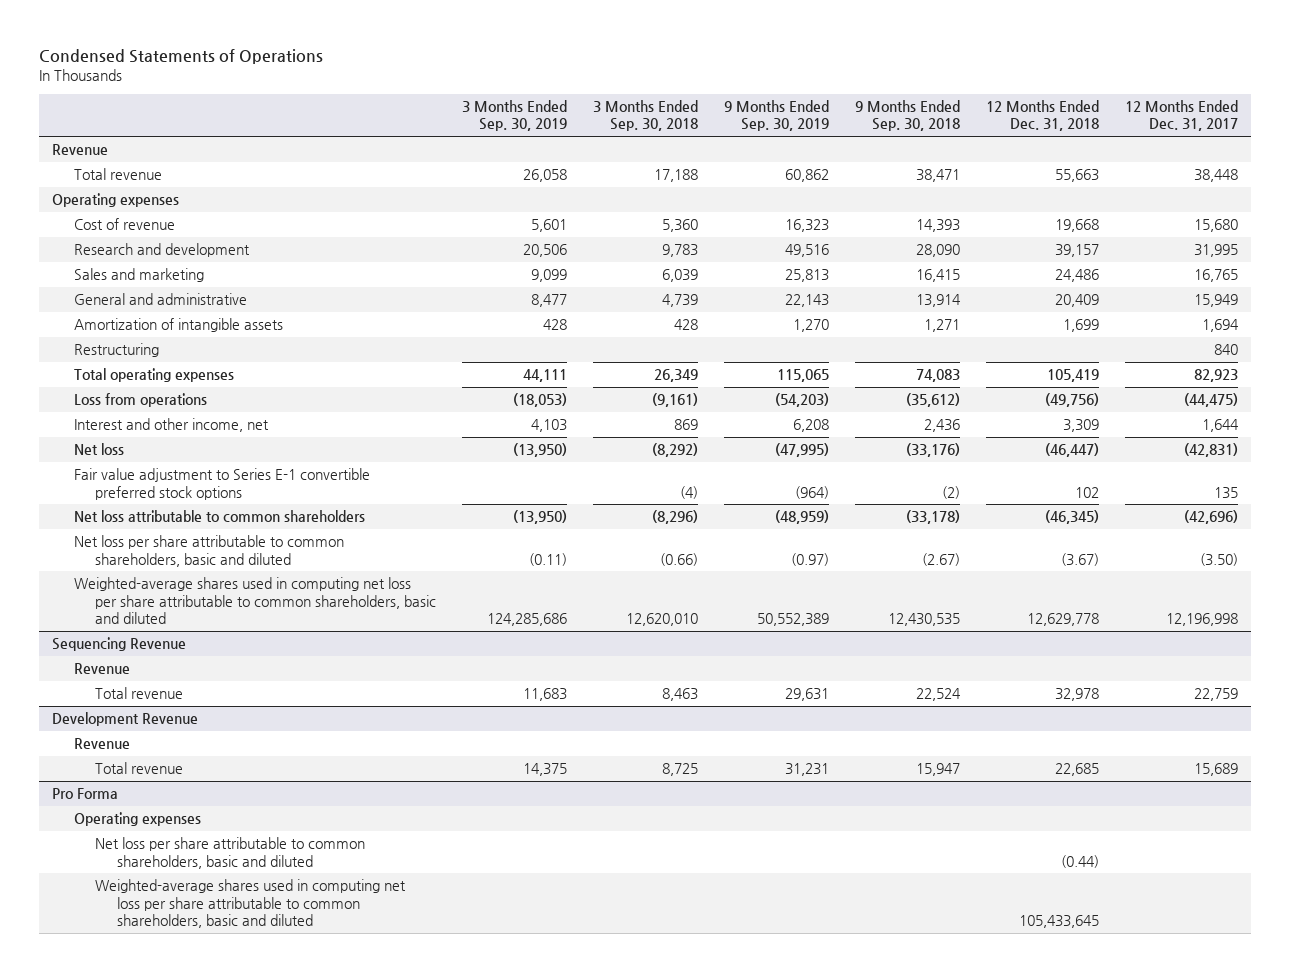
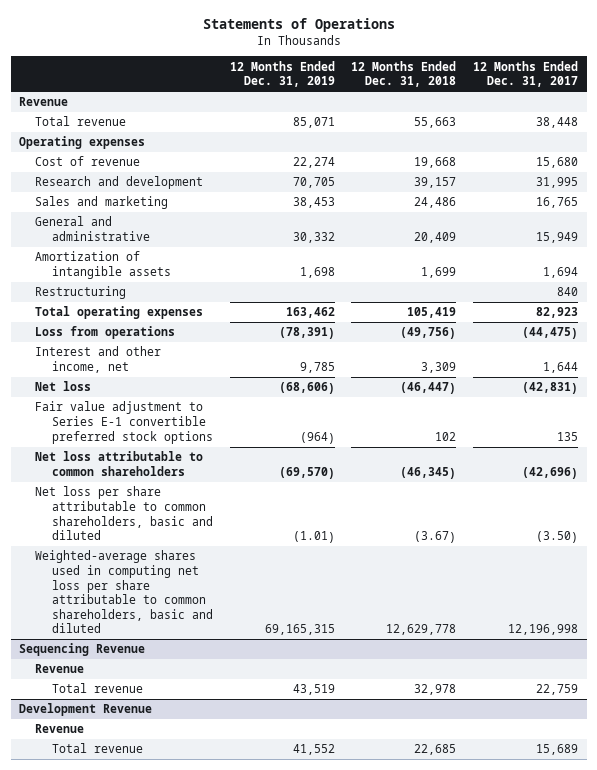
[39,48,324,64] Condensed Statements of Operations -> [202,17,395,32] Statements of Operations
[462,100,568,132] 3 Months Ended Sep. 30, 2019 -> none
[593,100,699,132] 3 Months Ended Sep. 30, 2018 -> none
[724,100,830,132] 9 Months Ended Sep. 30, 2019 -> none
[855,100,961,132] 9 Months Ended Sep. 30, 2018 -> none
none -> [229,60,335,88] 12 Months Ended Dec. 31, 2019
[51,788,118,800] Pro Forma -> none
[73,812,201,827] Operating expenses -> none
[95,837,366,869] Net loss per share attributable to common shareholders, basic and diluted -> none
[95,879,407,928] Weighted-average shares used in computing net loss per share attributable to common shareholders, basic and diluted -> none

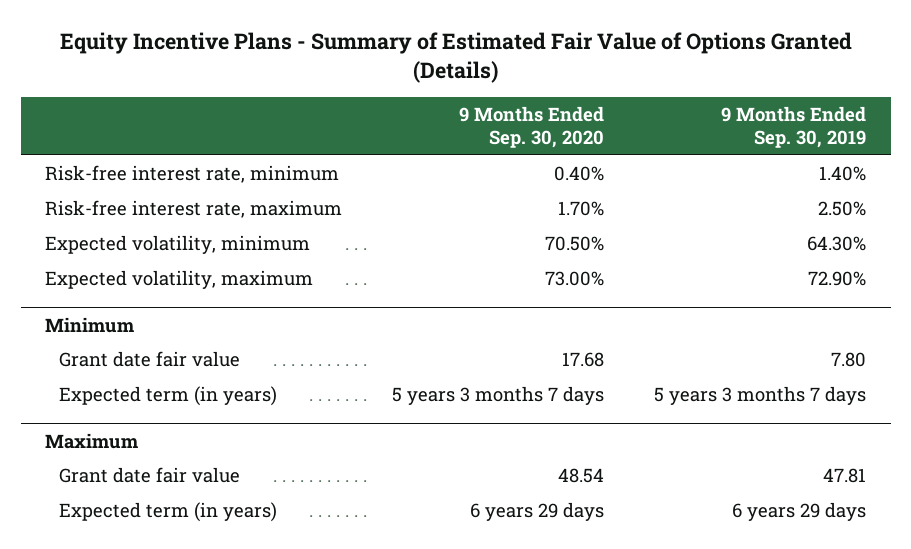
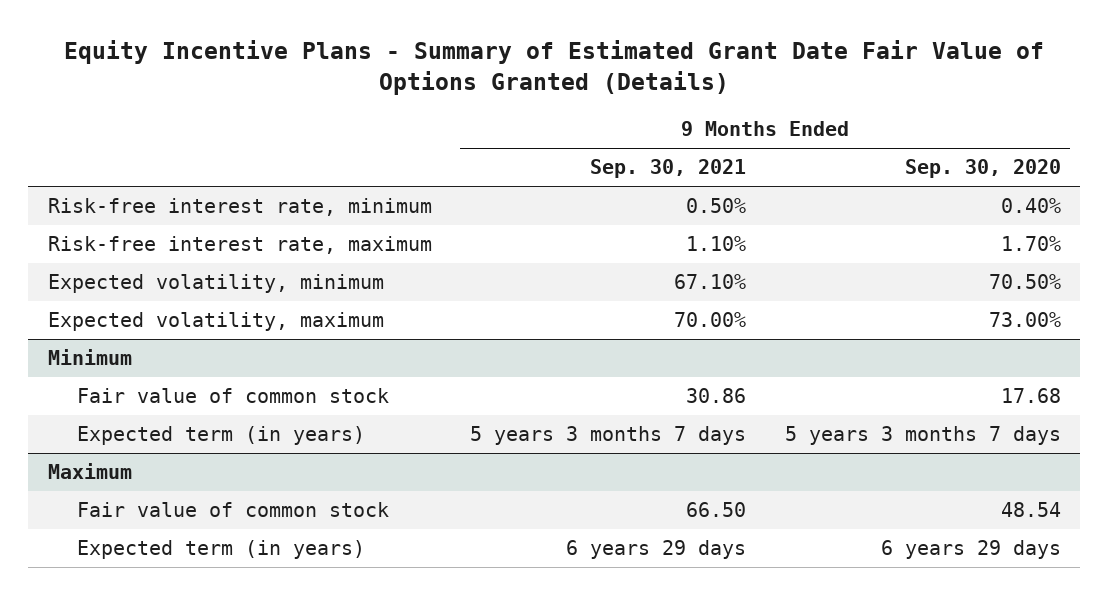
[59,32,852,84] Equity Incentive Plans - Summary of Estimated Fair Value of Options Granted (Details) -> [64,40,1045,96] Equity Incentive Plans - Summary of Estimated Grant Date Fair Value of Options Granted (Details)
[720,105,866,148] 9 Months Ended Sep. 30, 2019 -> none
none -> [590,159,747,179] Sep. 30, 2021
[58,351,240,368] Grant date fair value -> [76,388,389,404] Fair value of common stock
[58,467,240,484] Grant date fair value -> [76,502,389,518] Fair value of common stock

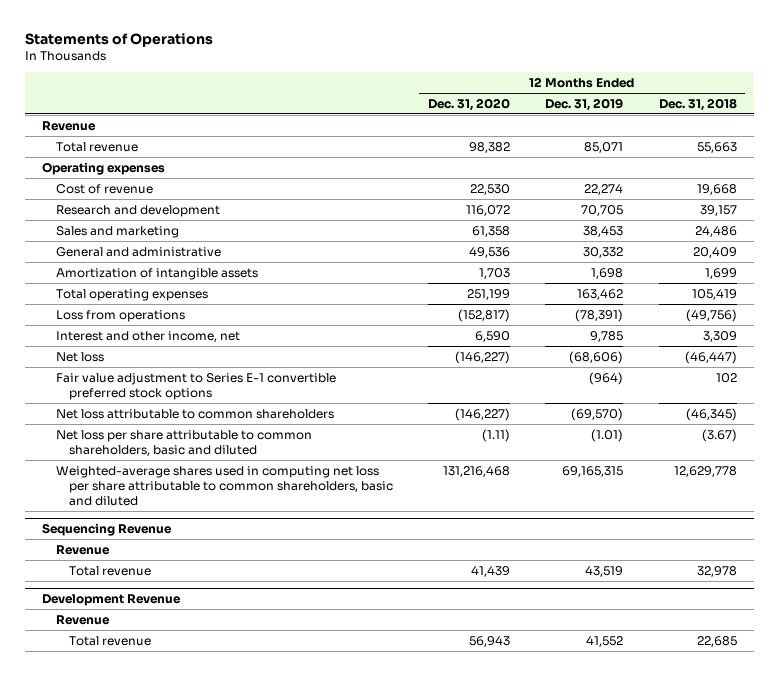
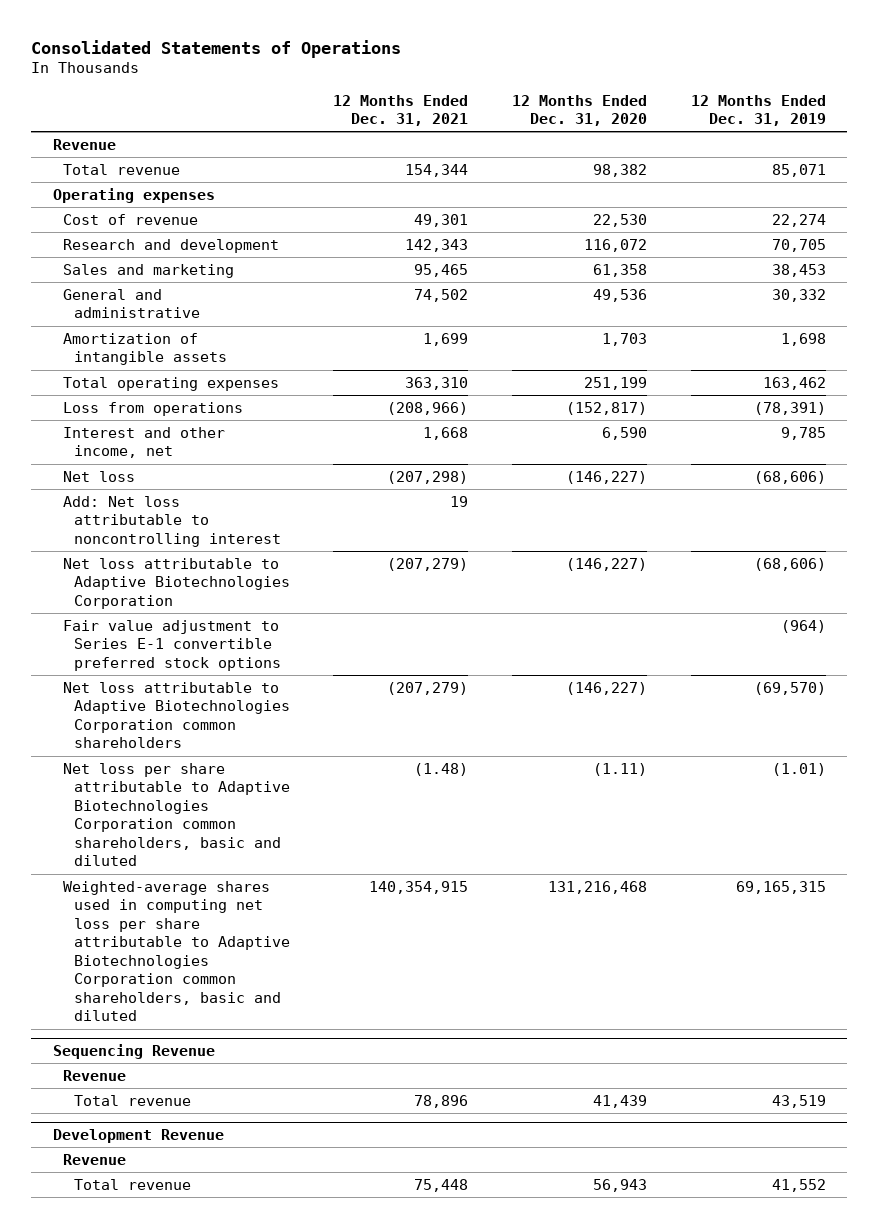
[24,32,213,47] Statements of Operations -> [30,39,401,58] Consolidated Statements of Operations
[658,98,737,112] Dec. 31, 2018 -> none
none -> [333,94,469,127] 12 Months Ended Dec. 31, 2021
none -> [63,495,281,547] Add: Net loss attributable to noncontrolling interest
none -> [63,557,290,609] Net loss attributable to Adaptive Biotechnologies Corporation
[55,408,334,419] Net loss attributable to common shareholders -> [63,681,290,749] Net loss attributable to Adaptive Biotechnologies Corporation common shareholders
[55,429,312,456] Net loss per share attributable to common shareholders, basic and diluted -> [63,762,290,867] Net loss per share attributable to Adaptive Biotechnologies Corporation common shareholders, basic and diluted
[55,465,393,506] Weighted-average shares used in computing net loss per share attributable to common shareholders, basic and diluted -> [63,880,290,1022] Weighted-average shares used in computing net loss per share attributable to Adaptive Biotechnologies Corporation common shareholders, basic and diluted

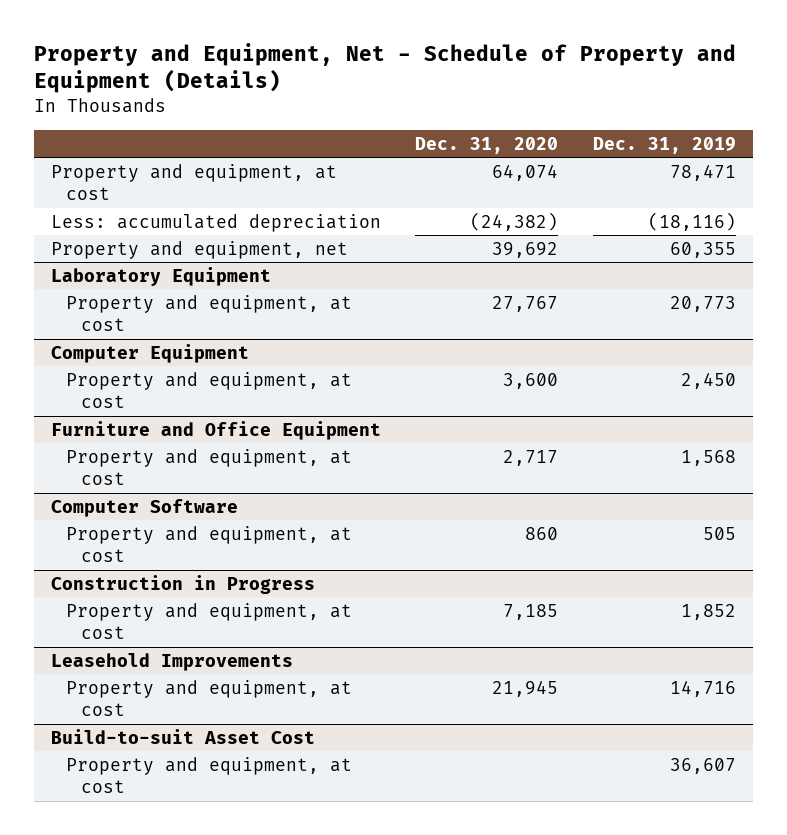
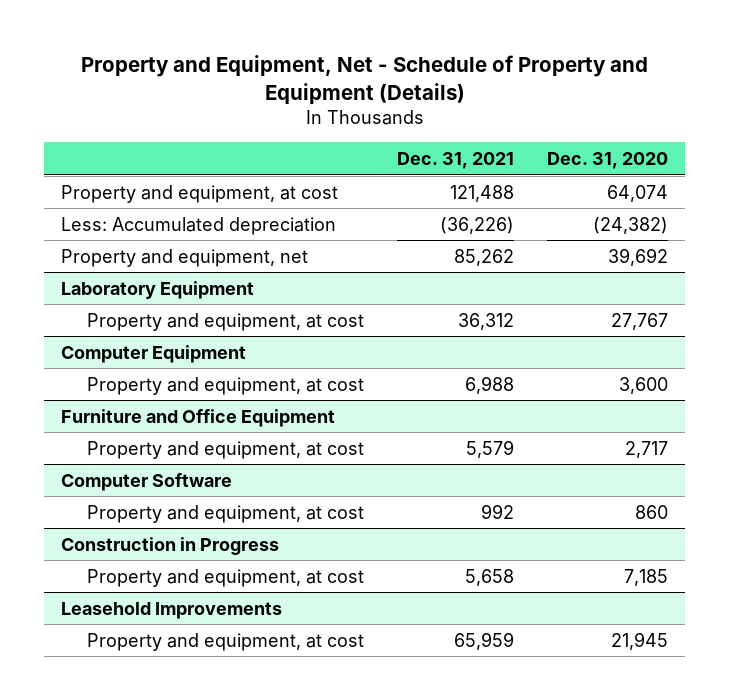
[592,136,736,154] Dec. 31, 2019 -> none
none -> [397,152,515,170] Dec. 31, 2021
[50,213,381,232] Less: accumulated depreciation -> [60,216,336,235] Less: Accumulated depreciation
[50,728,315,744] Build-to-suit Asset Cost -> none
[65,756,352,794] Property and equipment, at cost -> none

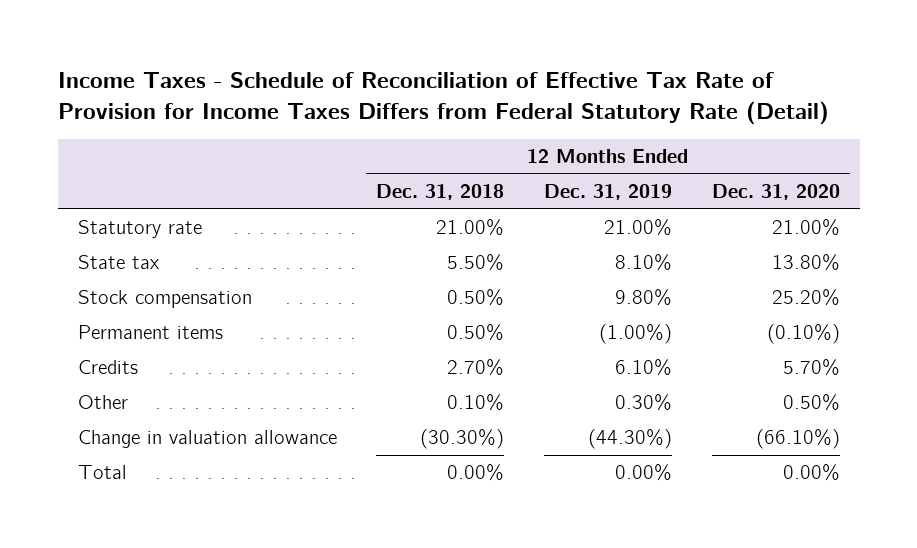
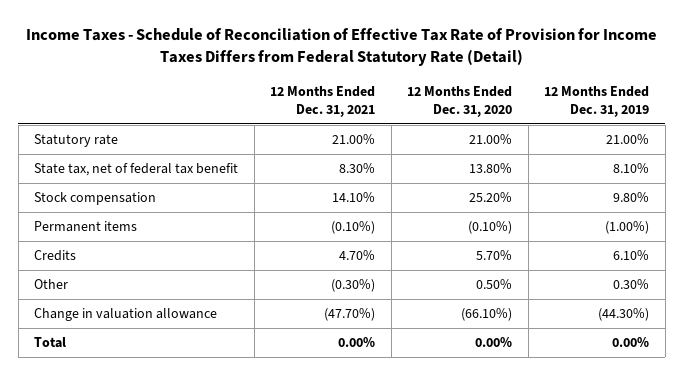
[376,184,505,201] Dec. 31, 2018 -> none
none -> [270,85,376,117] 12 Months Ended Dec. 31, 2021
[77,255,160,270] State tax -> [34,163,239,177] State tax, net of federal tax benefit

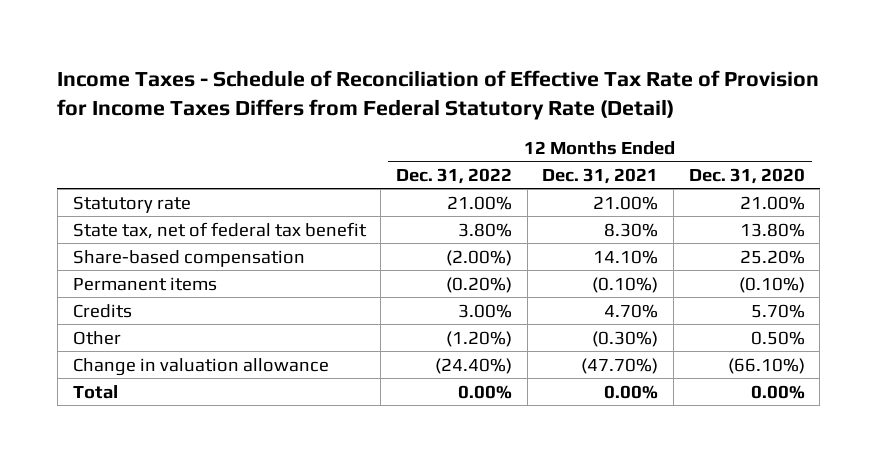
[544,85,650,117] 12 Months Ended Dec. 31, 2019 -> none
none -> [395,167,512,184] Dec. 31, 2022
[34,192,157,206] Stock compensation -> [72,249,305,267] Share-based compensation

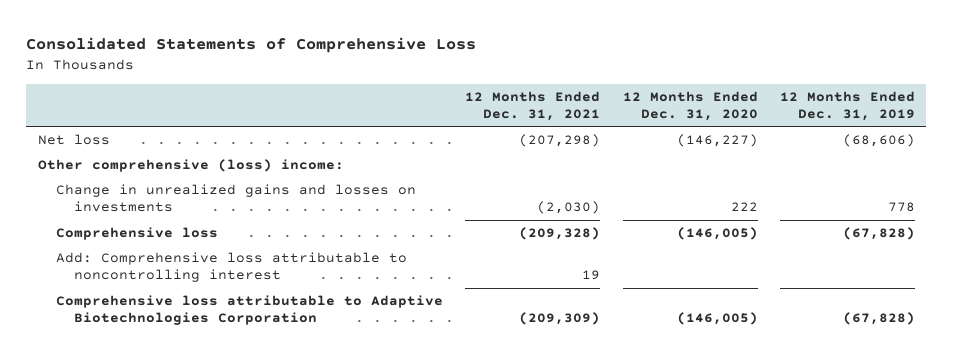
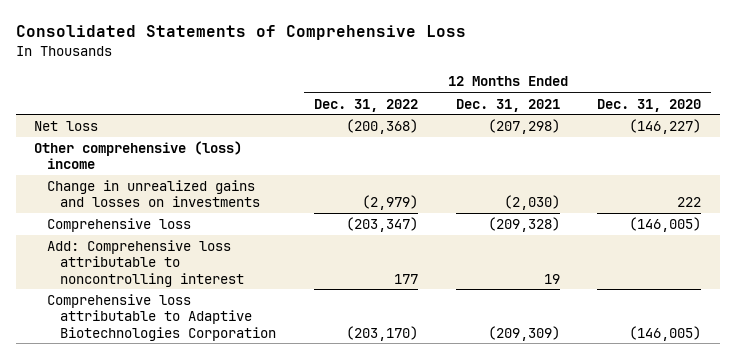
[780,90,916,121] 12 Months Ended Dec. 31, 2019 -> none
none -> [313,98,418,112] Dec. 31, 2022
[37,159,344,173] Other comprehensive (loss) income: -> [34,141,243,170] Other comprehensive (loss) income

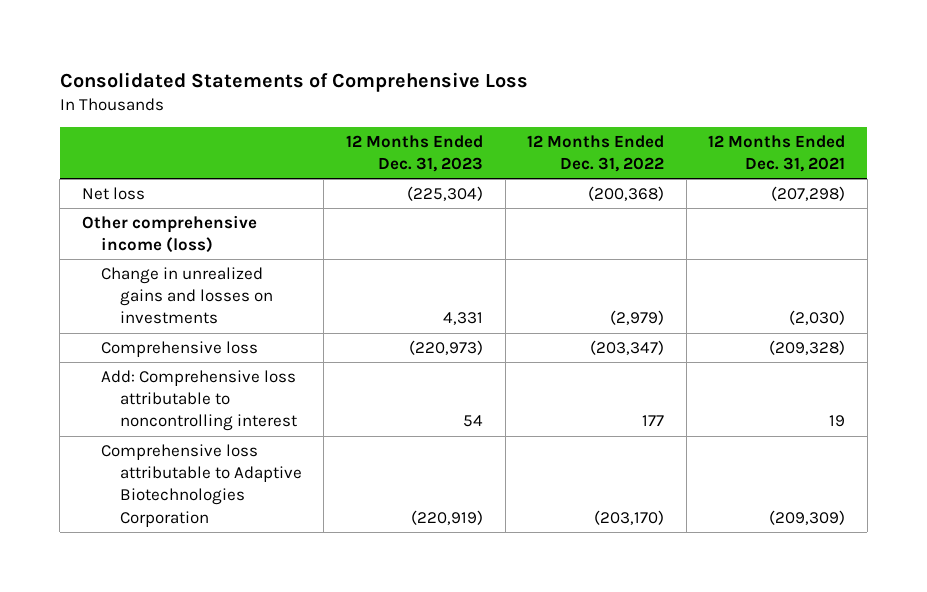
[597,98,702,112] Dec. 31, 2020 -> none
none -> [346,134,484,173] 12 Months Ended Dec. 31, 2023
[34,141,243,170] Other comprehensive (loss) income -> [81,214,257,254] Other comprehensive income (loss)

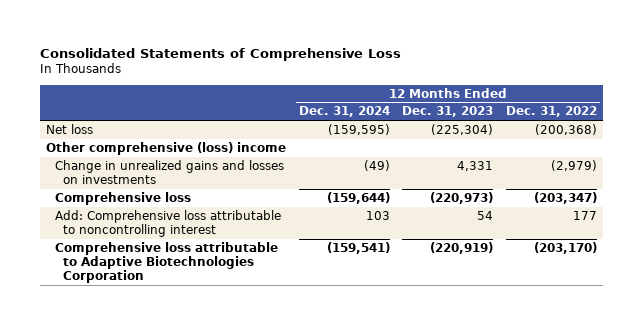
[708,134,846,173] 12 Months Ended Dec. 31, 2021 -> none
none -> [298,106,390,118] Dec. 31, 2024
[81,214,257,254] Other comprehensive income (loss) -> [46,142,287,156] Other comprehensive (loss) income

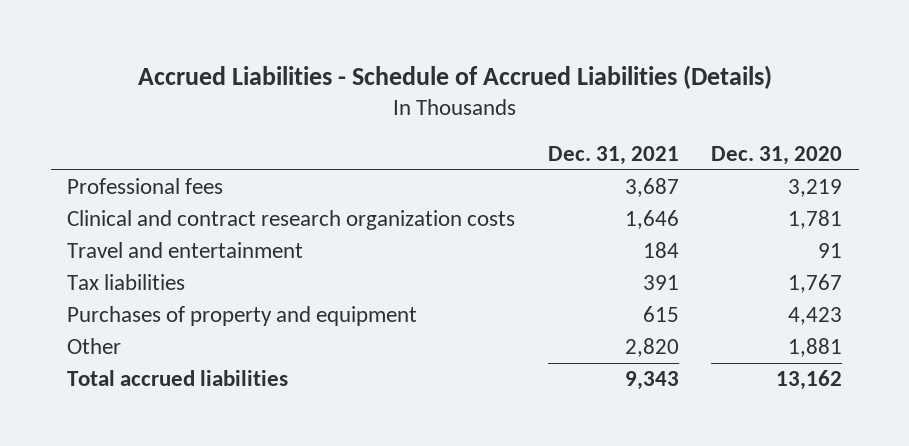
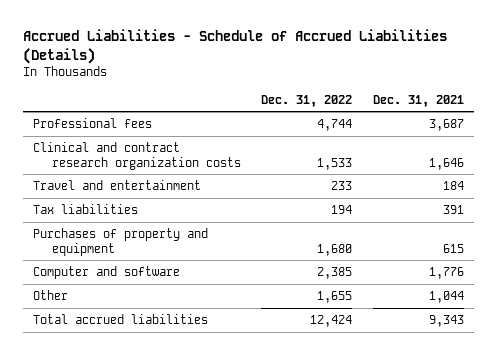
[711,145,843,165] Dec. 31, 2020 -> none
none -> [261,94,353,107] Dec. 31, 2022
none -> [32,265,180,279] Computer and software
[624,338,679,358] 2,820 -> [428,290,464,303] 1,044

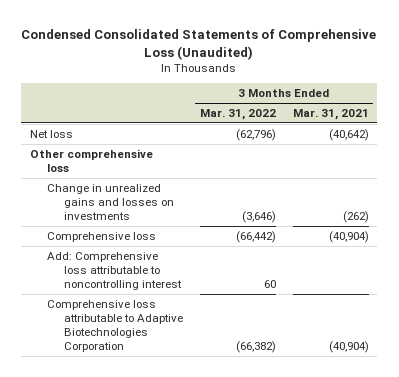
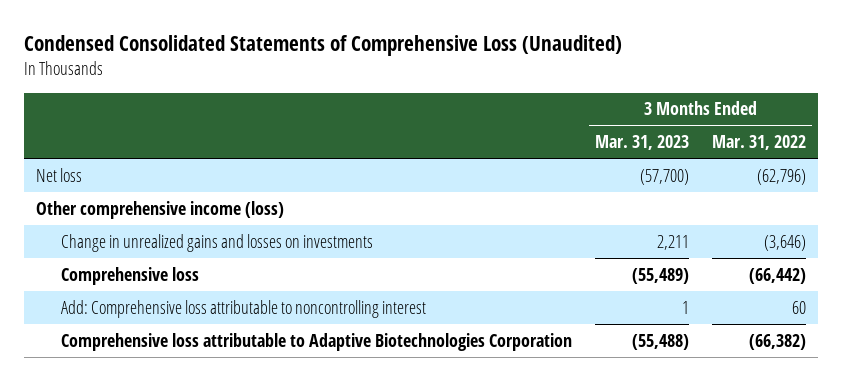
[292,108,369,120] Mar. 31, 2021 -> none
none -> [595,134,690,150] Mar. 31, 2023
[29,148,153,172] Other comprehensive loss -> [35,200,284,219] Other comprehensive income (loss)

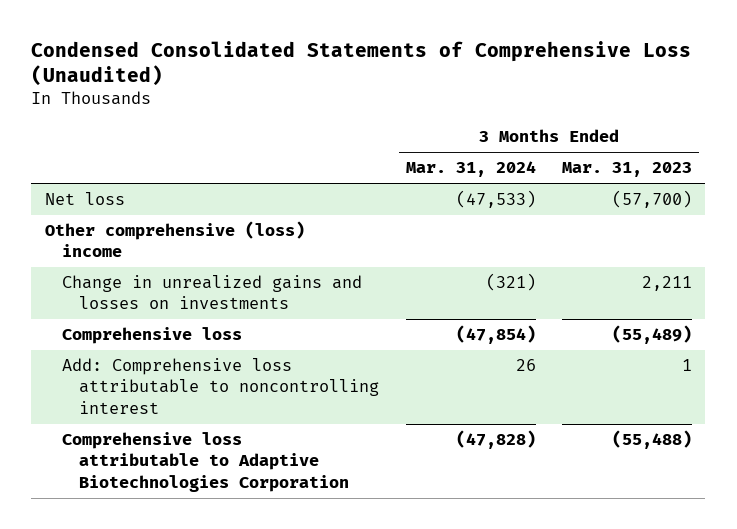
[712,134,807,150] Mar. 31, 2022 -> none
none -> [405,161,536,178] Mar. 31, 2024
[35,200,284,219] Other comprehensive income (loss) -> [44,221,305,258] Other comprehensive (loss) income

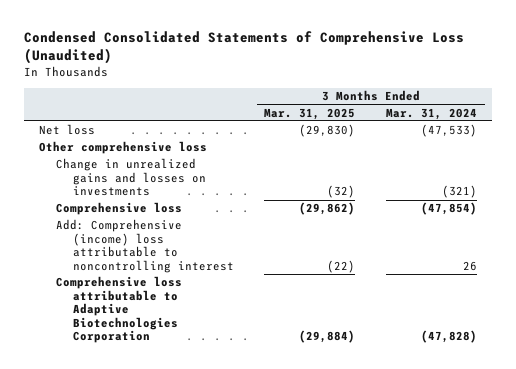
[562,162,693,178] Mar. 31, 2023 -> none
none -> [264,107,356,120] Mar. 31, 2025
[44,221,305,258] Other comprehensive (loss) income -> [38,141,207,155] Other comprehensive loss
[61,358,380,414] Add: Comprehensive loss attributable to noncontrolling interest -> [55,219,234,273] Add: Comprehensive (income) loss attributable to noncontrolling interest

